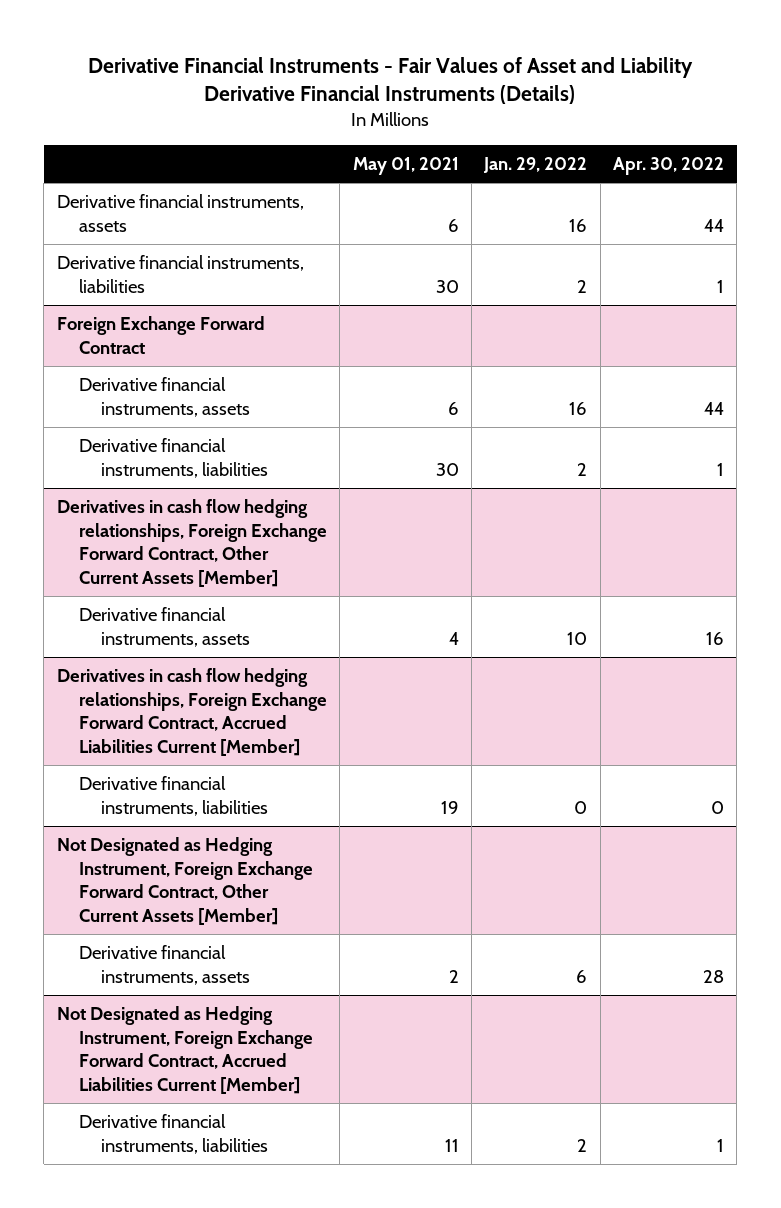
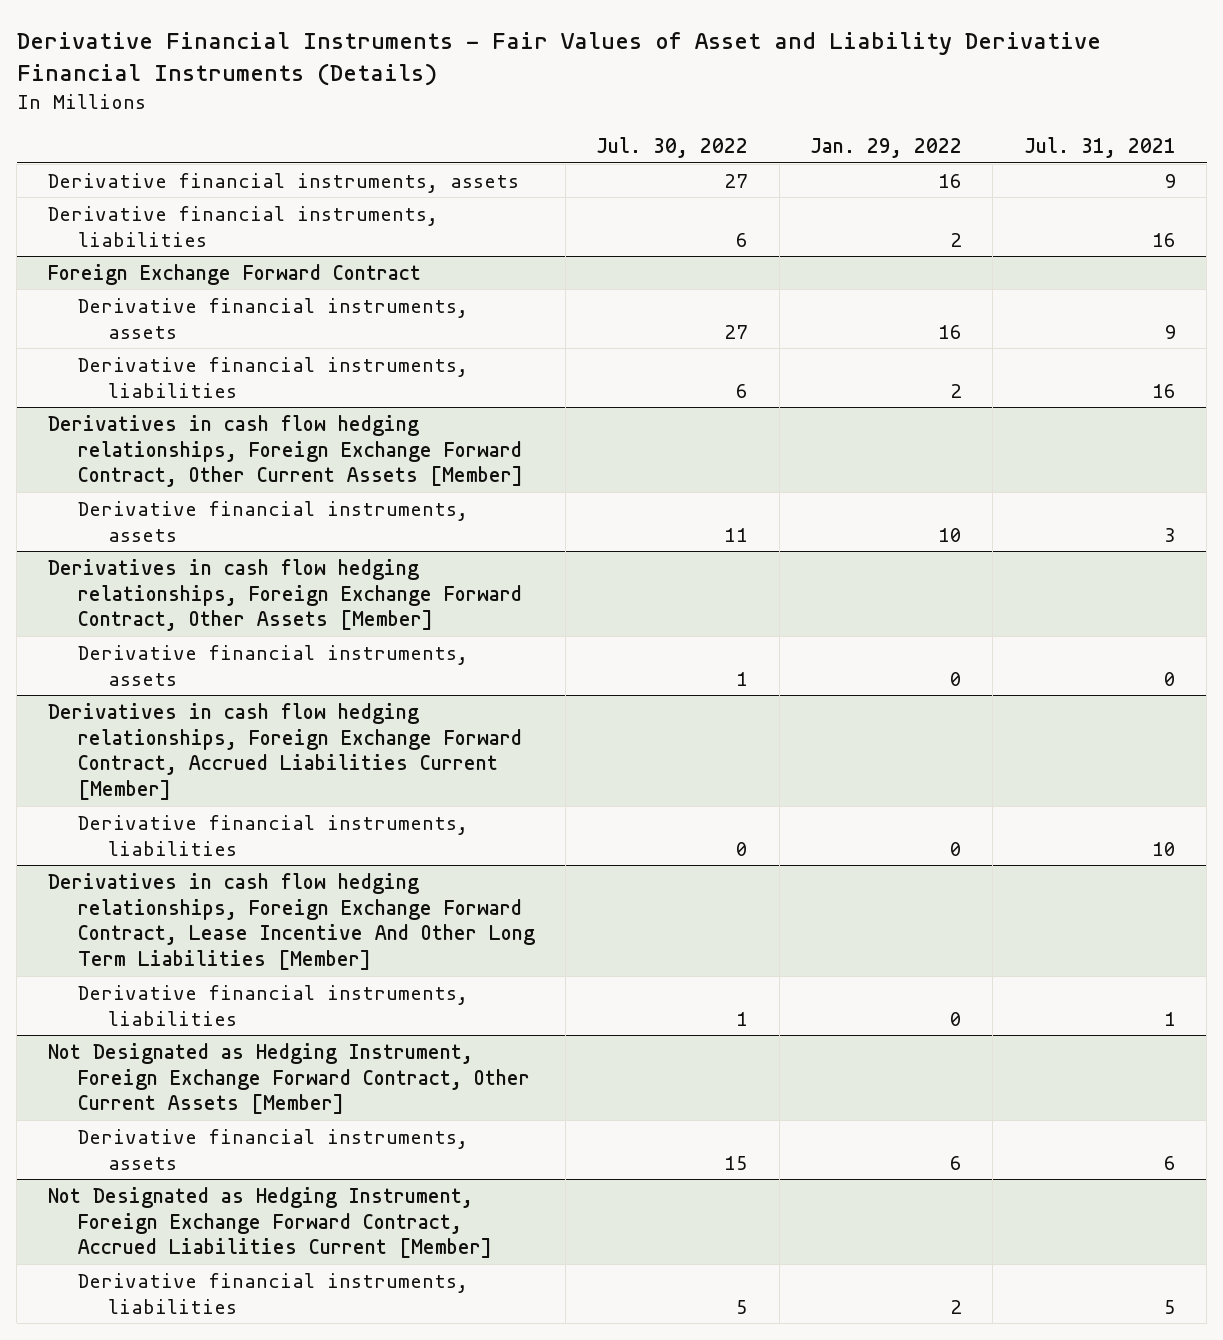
[352,156,459,175] May 01, 2021 -> none
[612,156,724,175] Apr. 30, 2022 -> none
none -> [596,137,749,159] Jul. 30, 2022
none -> [1023,137,1176,159] Jul. 31, 2021
none -> [47,558,522,632] Derivatives in cash flow hedging relationships, Foreign Exchange Forward Contract, Other Assets [Member]
none -> [77,644,468,686] Derivative financial instruments, assets
none -> [47,872,535,971] Derivatives in cash flow hedging relationships, Foreign Exchange Forward Contract, Lease Incentive And Other Long Term Liabilities [Member]
none -> [77,984,468,1026] Derivative financial instruments, liabilities

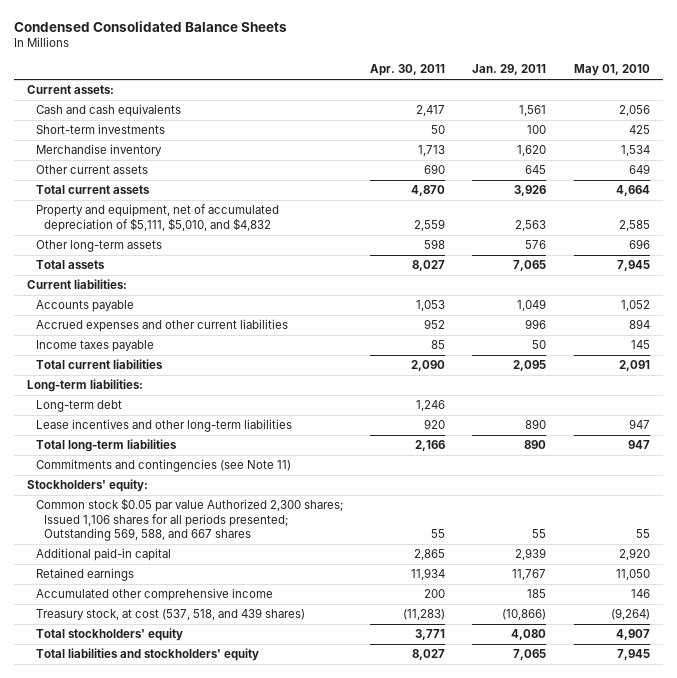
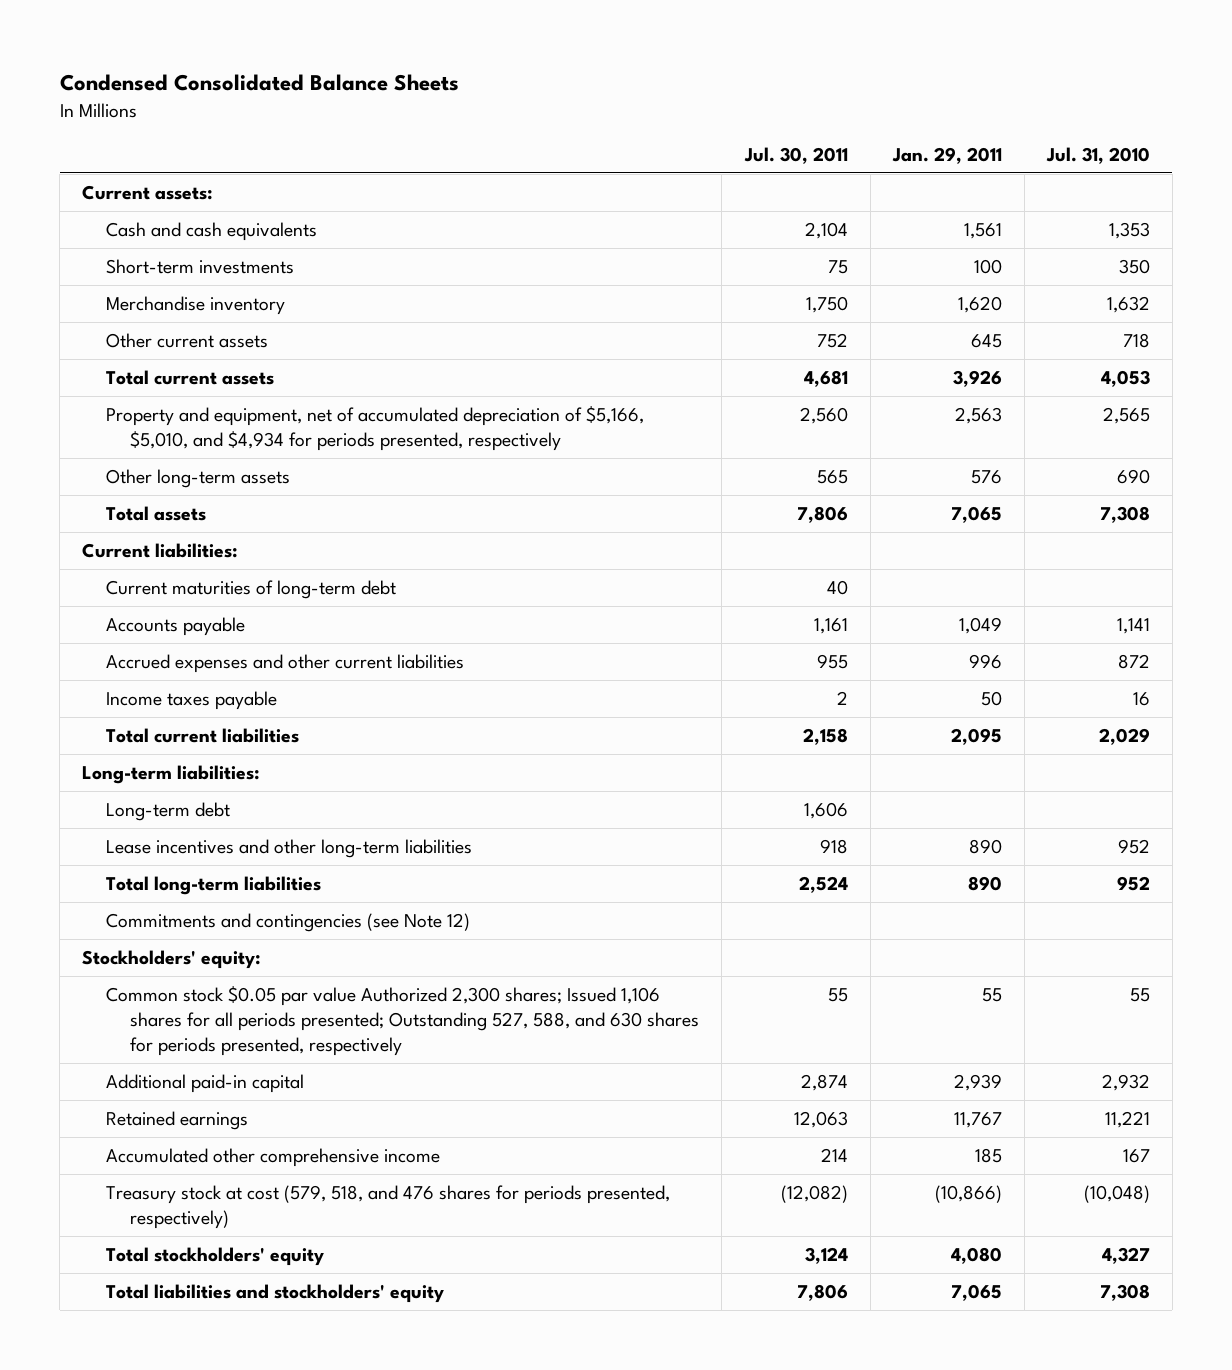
[369,64,445,77] Apr. 30, 2011 -> none
[573,64,650,77] May 01, 2010 -> none
none -> [743,146,848,164] Jul. 30, 2011
none -> [1045,146,1150,164] Jul. 31, 2010
[35,204,279,232] Property and equipment, net of accumulated depreciation of $5,111, $5,010, and $4,832 -> [106,405,645,451] Property and equipment, net of accumulated depreciation of $5,166, $5,010, and $4,934 for periods presented, respectively
none -> [106,579,397,599] Current maturities of long-term debt
[35,459,291,473] Commitments and contingencies (see Note 11) -> [106,912,471,932] Commitments and contingencies (see Note 12)
[35,498,343,542] Common stock $0.05 par value Authorized 2,300 shares; Issued 1,106 shares for all periods presented; Outstanding 569, 588, and 667 shares -> [106,985,700,1056] Common stock $0.05 par value Authorized 2,300 shares; Issued 1,106 shares for all periods presented; Outstanding 527, 588, and 630 shares for periods presented, respectively
[35,608,305,621] Treasury stock, at cost (537, 518, and 439 shares) -> [106,1184,671,1229] Treasury stock at cost (579, 518, and 476 shares for periods presented, respectively)

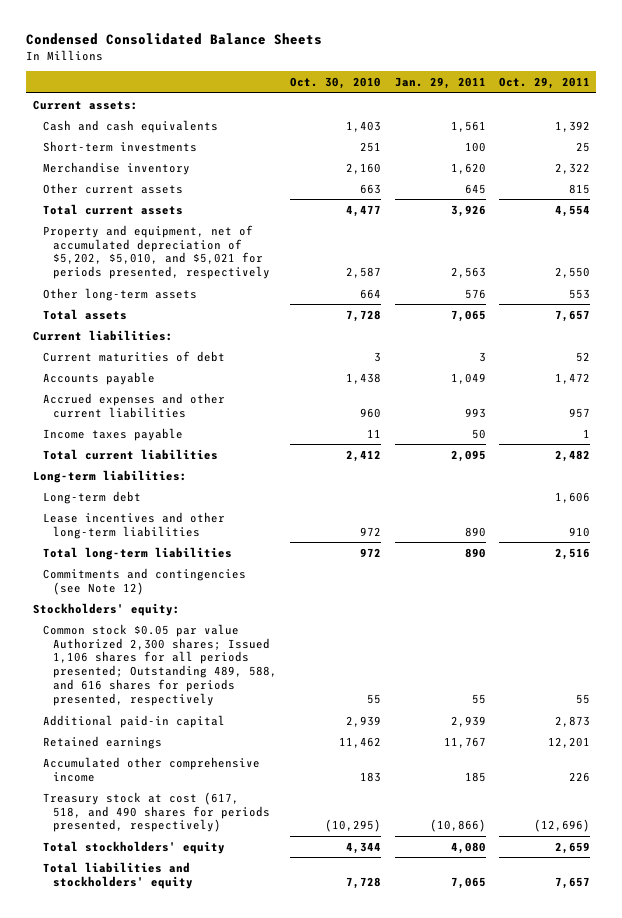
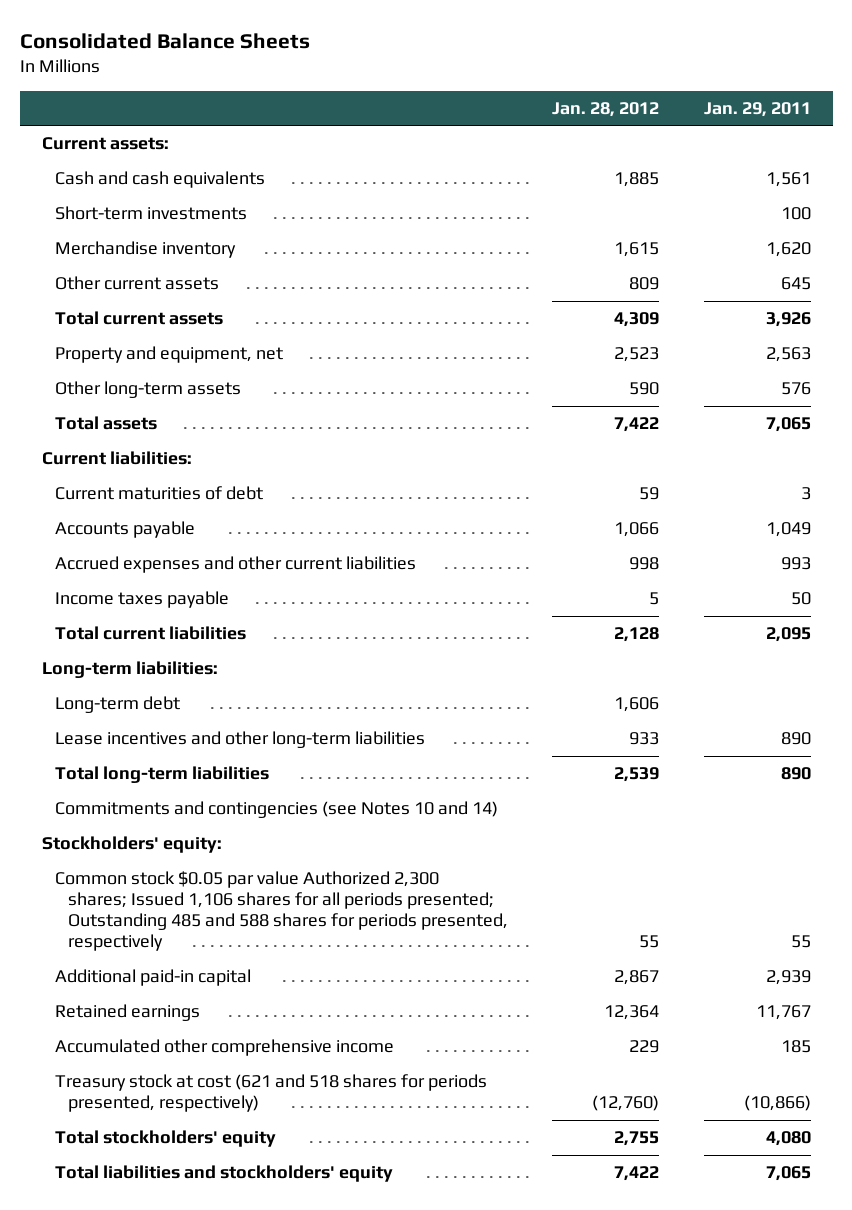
[25,33,322,46] Condensed Consolidated Balance Sheets -> [19,32,310,49] Consolidated Balance Sheets
[290,77,382,90] Oct. 30, 2010 -> none
[498,77,590,90] Oct. 29, 2011 -> none
none -> [552,101,660,117] Jan. 28, 2012
[42,224,271,280] Property and equipment, net of accumulated depreciation of $5,202, $5,010, and $5,021 for periods presented, respectively -> [54,346,283,364] Property and equipment, net
[42,567,246,595] Commitments and contingencies (see Note 12) -> [54,801,498,819] Commitments and contingencies (see Notes 10 and 14)
[42,623,278,707] Common stock $0.05 par value Authorized 2,300 shares; Issued 1,106 shares for all periods presented; Outstanding 489, 588, and 616 shares for periods presented, respectively -> [54,871,509,952] Common stock $0.05 par value Authorized 2,300 shares; Issued 1,106 shares for all periods presented; Outstanding 485 and 588 shares for periods presented, respectively
[42,791,271,833] Treasury stock at cost (617, 518, and 490 shares for periods presented, respectively) -> [54,1074,487,1113] Treasury stock at cost (621 and 518 shares for periods presented, respectively)

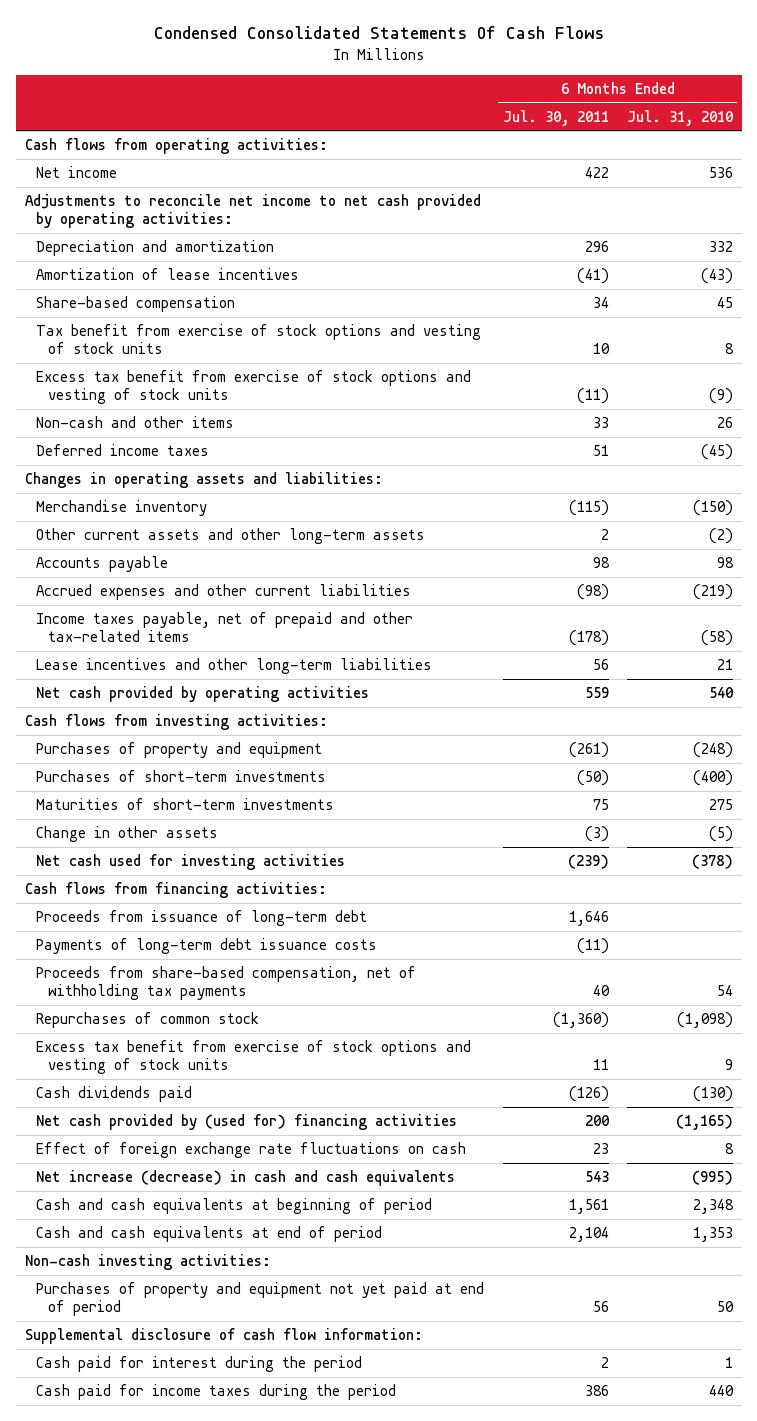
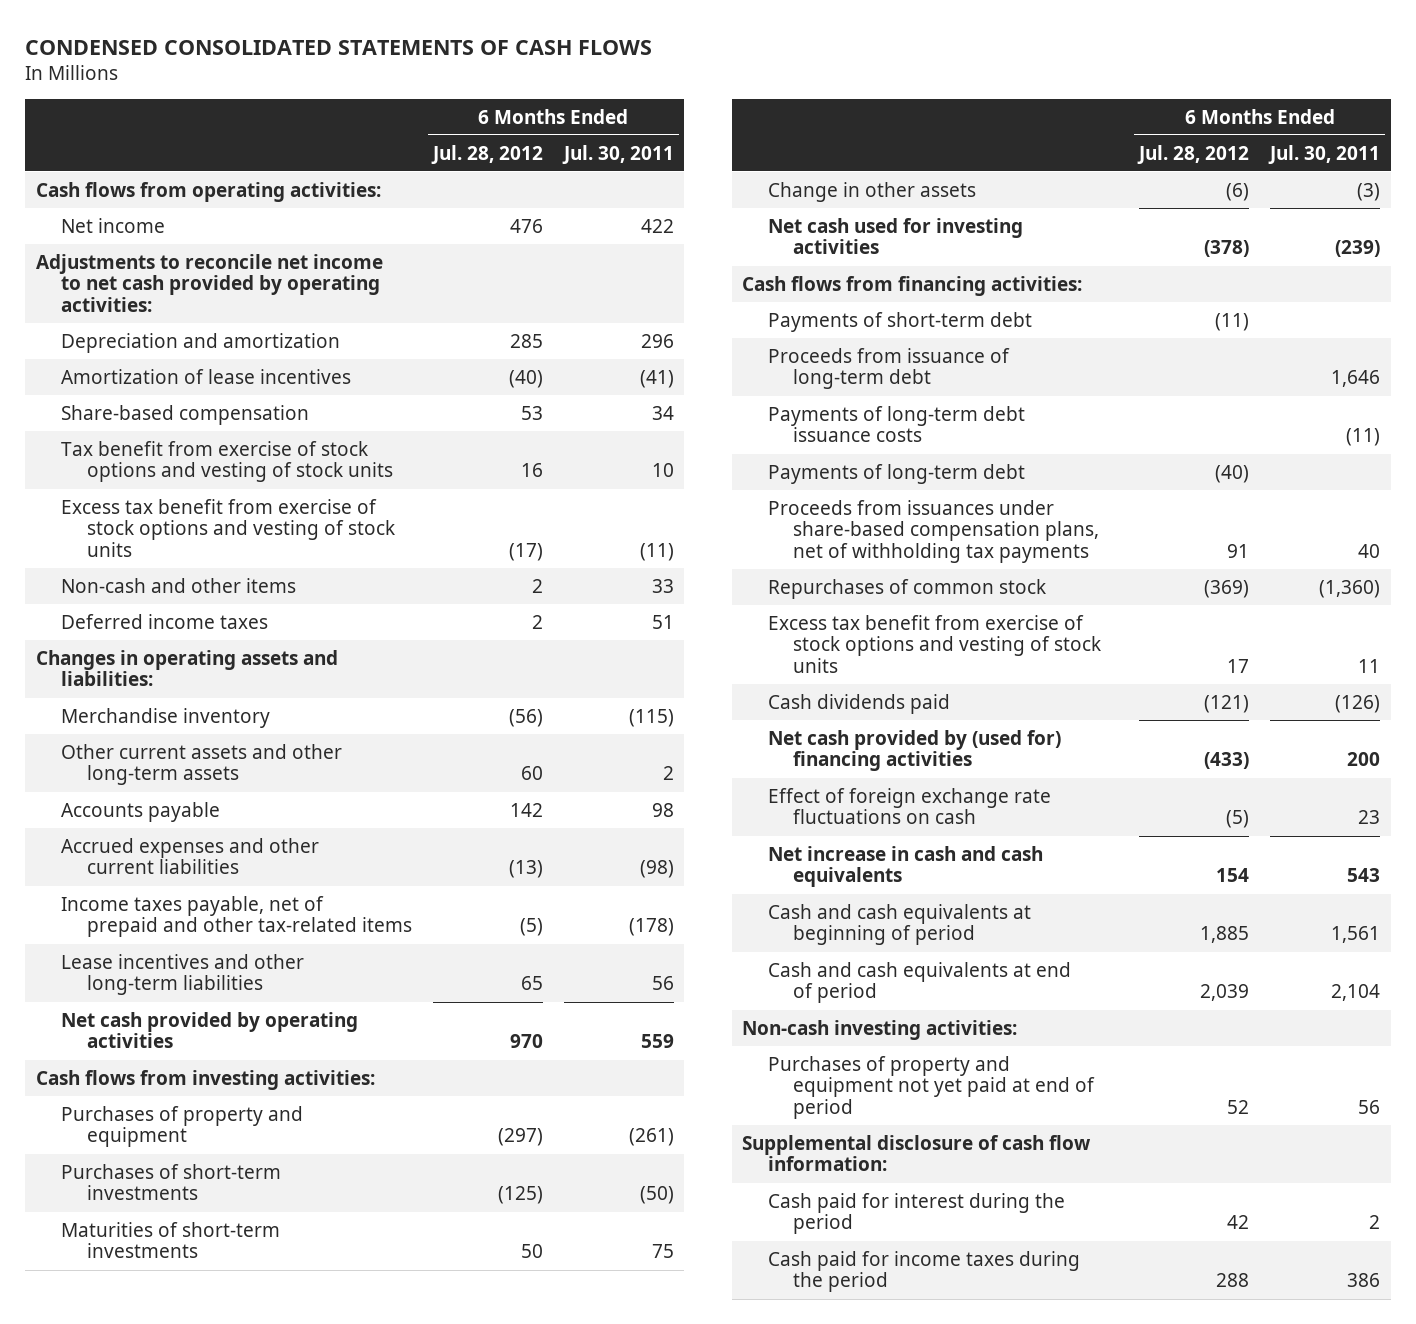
[153,26,604,40] Condensed Consolidated Statements Of Cash Flows -> [25,39,653,55] CONDENSED CONSOLIDATED STATEMENTS OF CASH FLOWS
[626,109,733,126] Jul. 31, 2010 -> none
none -> [430,144,543,164] Jul. 28, 2012
none -> [767,311,1032,332] Payments of short-term debt
none -> [767,463,1025,484] Payments of long-term debt
[36,966,417,1000] Proceeds from share-based compensation, net of withholding tax payments -> [767,499,1100,564] Proceeds from issuances under share-based compensation plans, net of withholding tax payments
[36,1170,456,1187] Net increase (decrease) in cash and cash equivalents -> [767,845,1043,888] Net increase in cash and cash equivalents

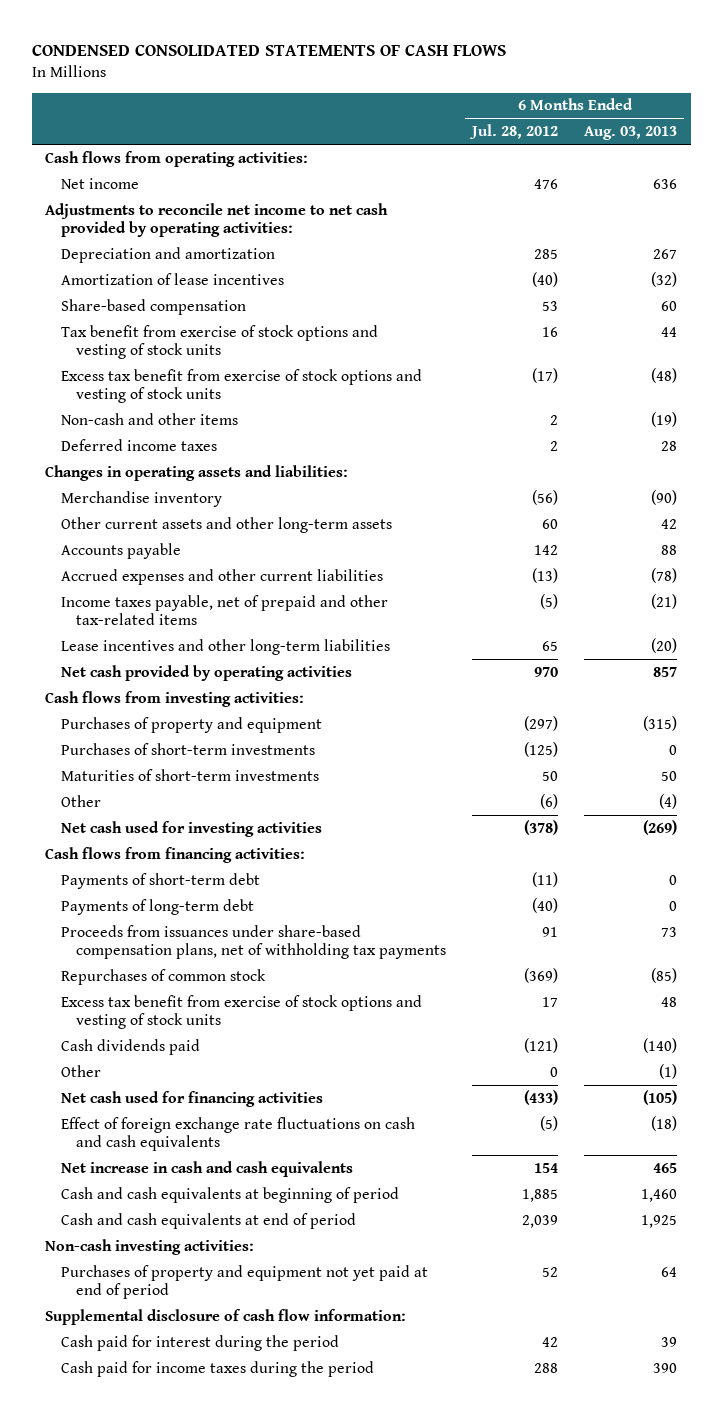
[561,144,674,164] Jul. 30, 2011 -> none
none -> [584,126,678,141] Aug. 03, 2013
[767,181,976,202] Change in other assets -> none
none -> [60,794,101,807] Other
[767,347,1010,390] Proceeds from issuance of long-term debt -> none
[767,405,1025,443] Payments of long-term debt issuance costs -> none
none -> [60,1064,101,1077] Other
[767,729,1061,772] Net cash provided by (used for) financing activities -> [60,1090,323,1107] Net cash used for financing activities
[767,787,1051,825] Effect of foreign exchange rate fluctuations on cash -> [60,1116,415,1151] Effect of foreign exchange rate fluctuations on cash and cash equivalents

